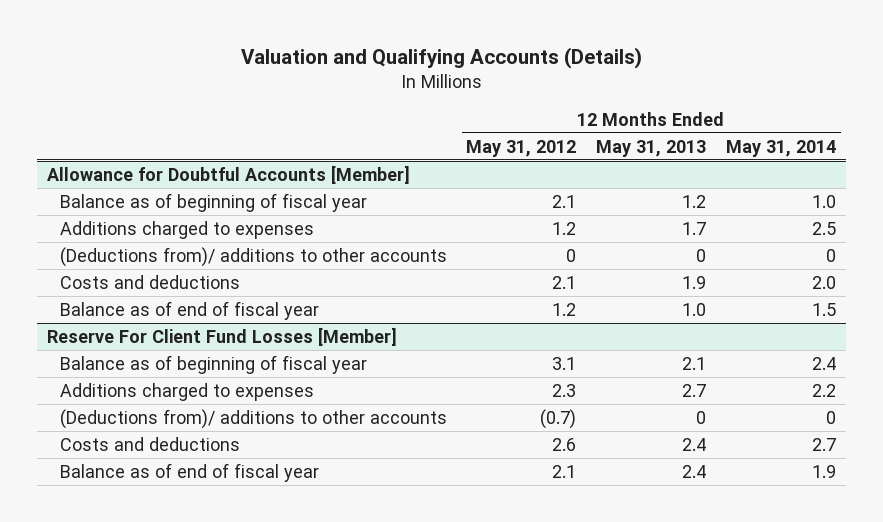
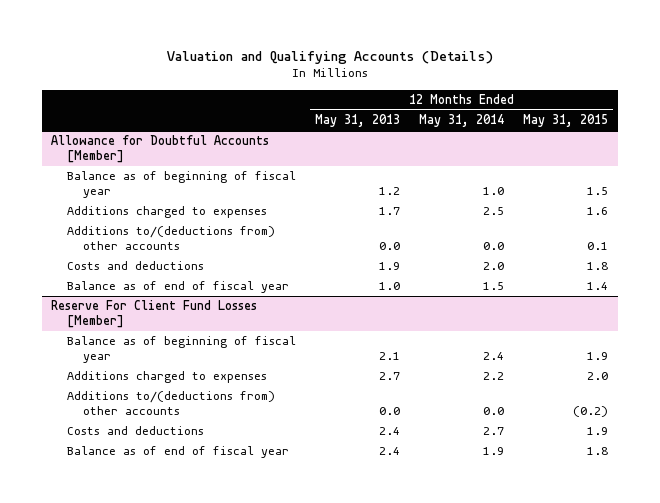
[466,139,577,157] May 31, 2012 -> none
none -> [523,114,609,128] May 31, 2015
[59,246,447,267] (Deductions from)/ additions to other accounts -> [67,226,276,250] Additions to/(deductions from) other accounts
[696,248,707,262] 0 -> [379,241,401,250] 0.0
[826,248,837,262] 0 -> [483,241,505,250] 0.0
[59,408,447,429] (Deductions from)/ additions to other accounts -> [67,391,276,415] Additions to/(deductions from) other accounts
[696,410,707,424] 0 -> [379,406,401,415] 0.0
[826,410,837,424] 0 -> [483,406,505,415] 0.0

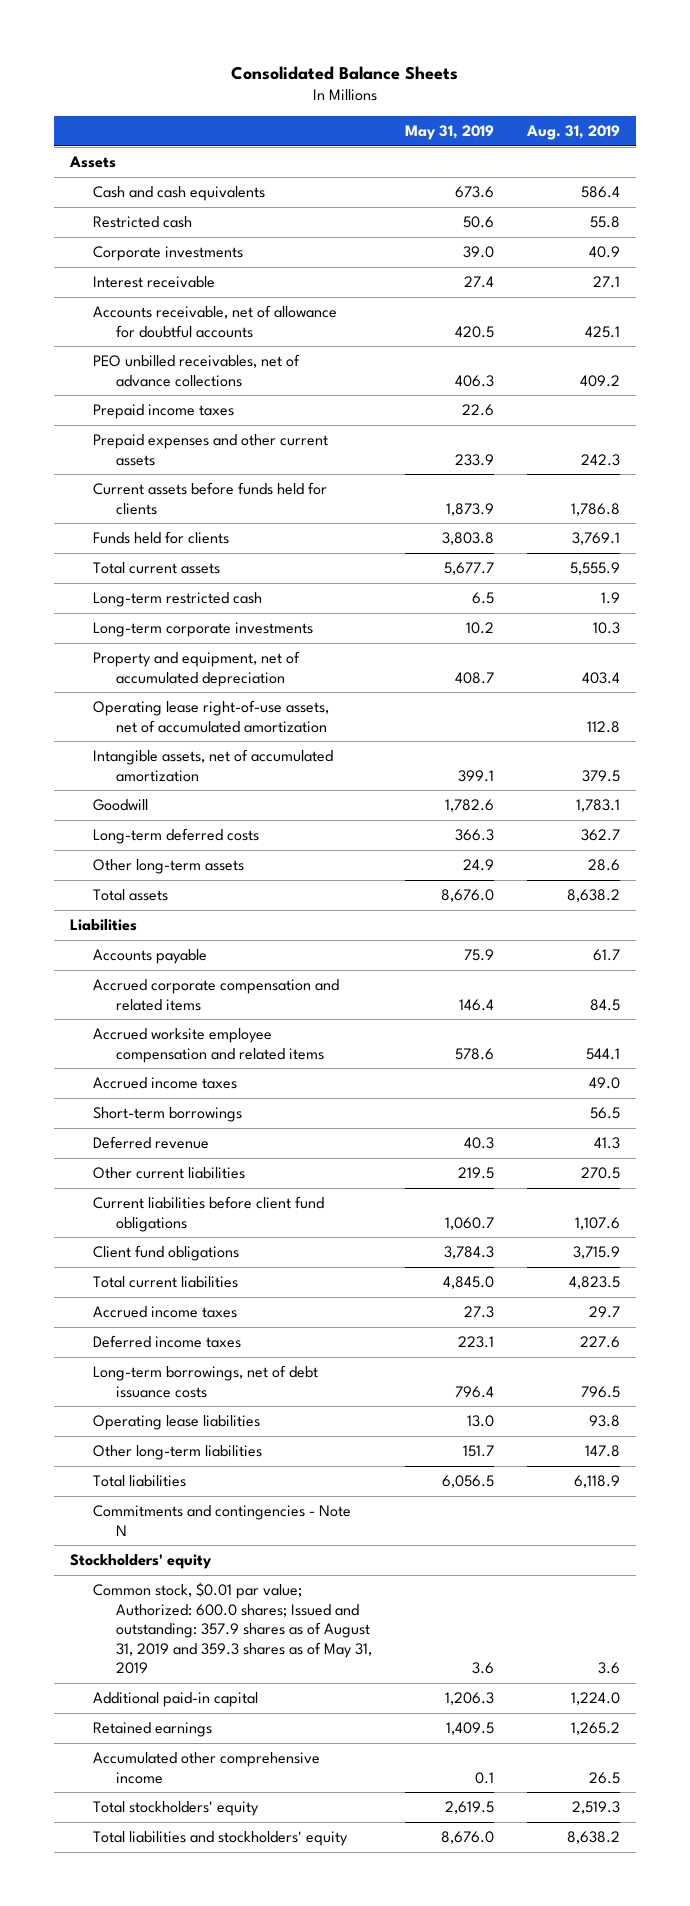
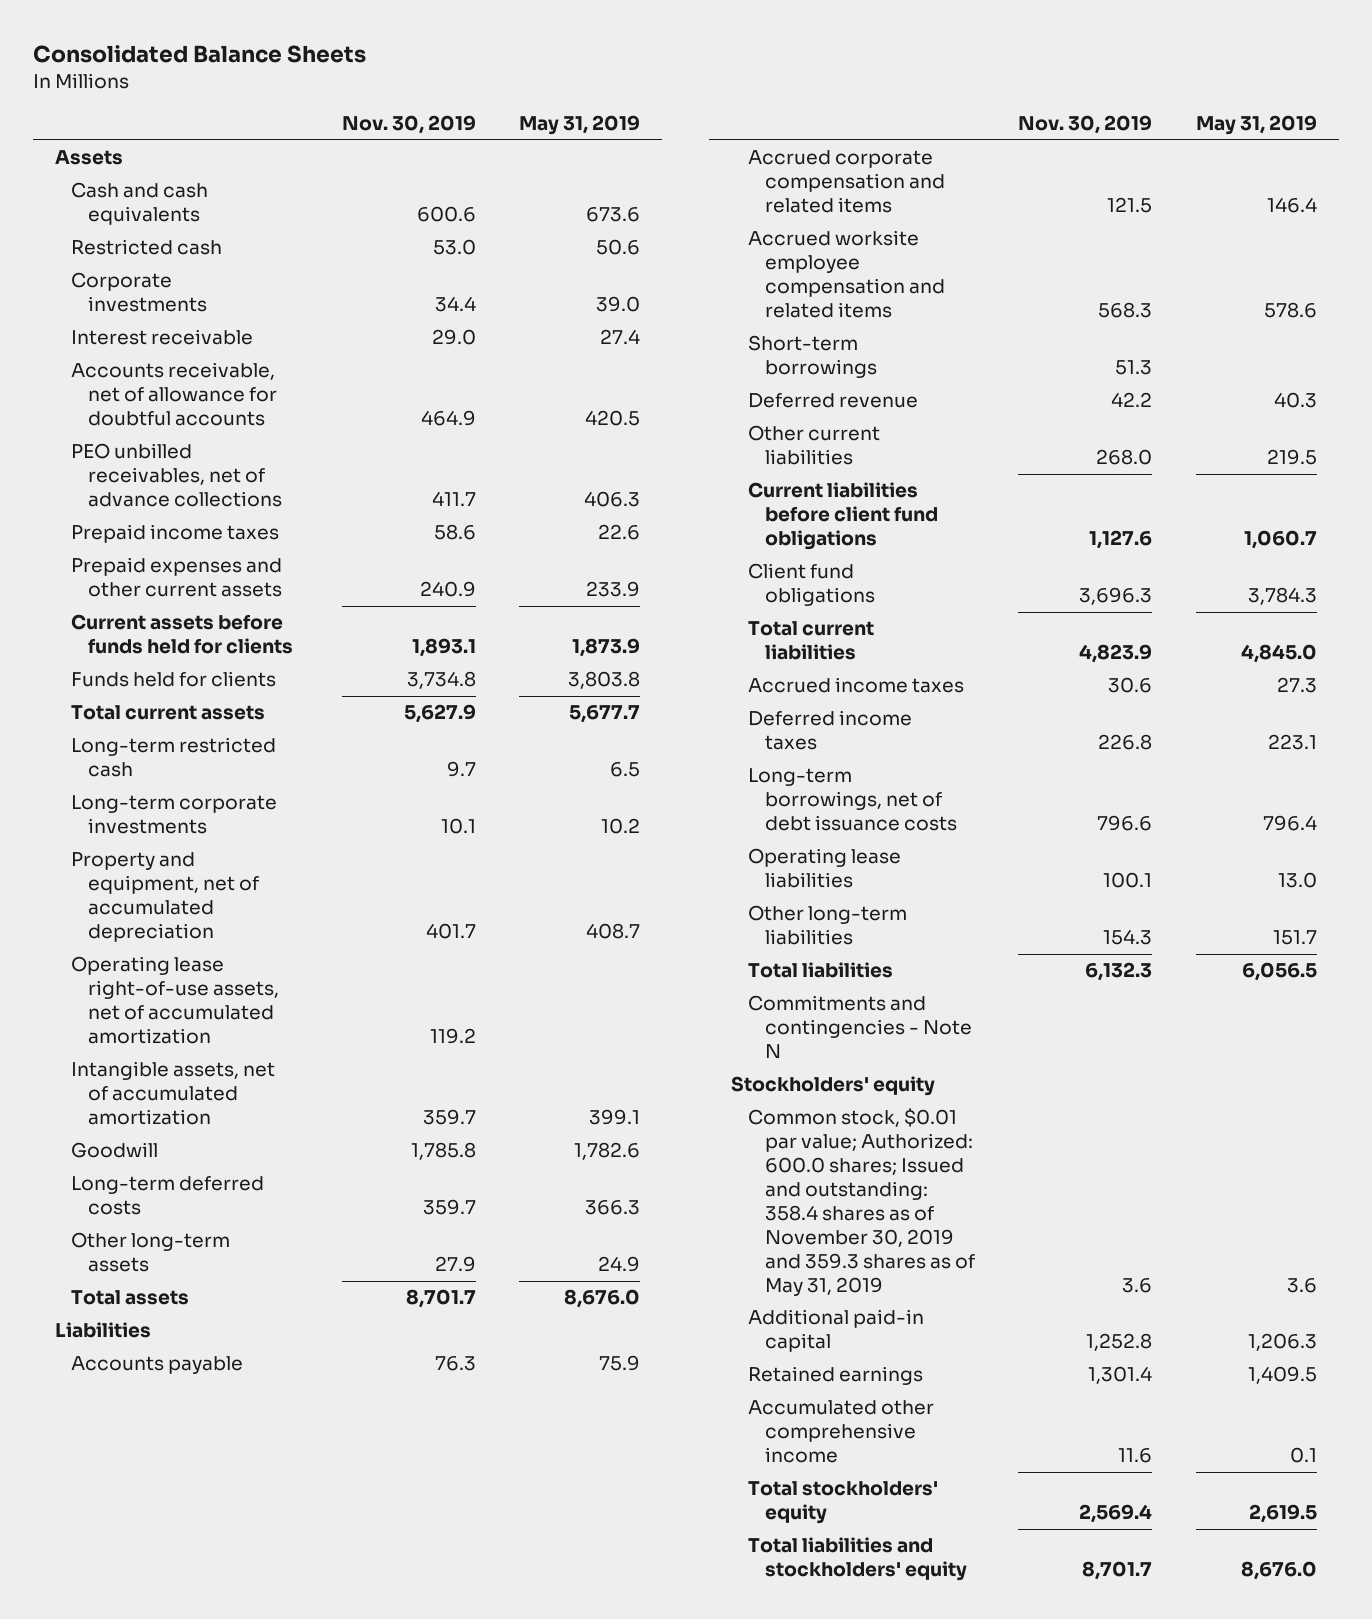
[525,124,620,140] Aug. 31, 2019 -> none
none -> [341,115,476,135] Nov. 30, 2019
[93,1077,238,1090] Accrued income taxes -> none
[93,1582,373,1675] Common stock, $0.01 par value; Authorized: 600.0 shares; Issued and outstanding: 357.9 shares as of August 31, 2019 and 359.3 shares as of May 31, 2019 -> [748,1108,975,1296] Common stock, $0.01 par value; Authorized: 600.0 shares; Issued and outstanding: 358.4 shares as of November 30, 2019 and 359.3 shares as of May 31, 2019

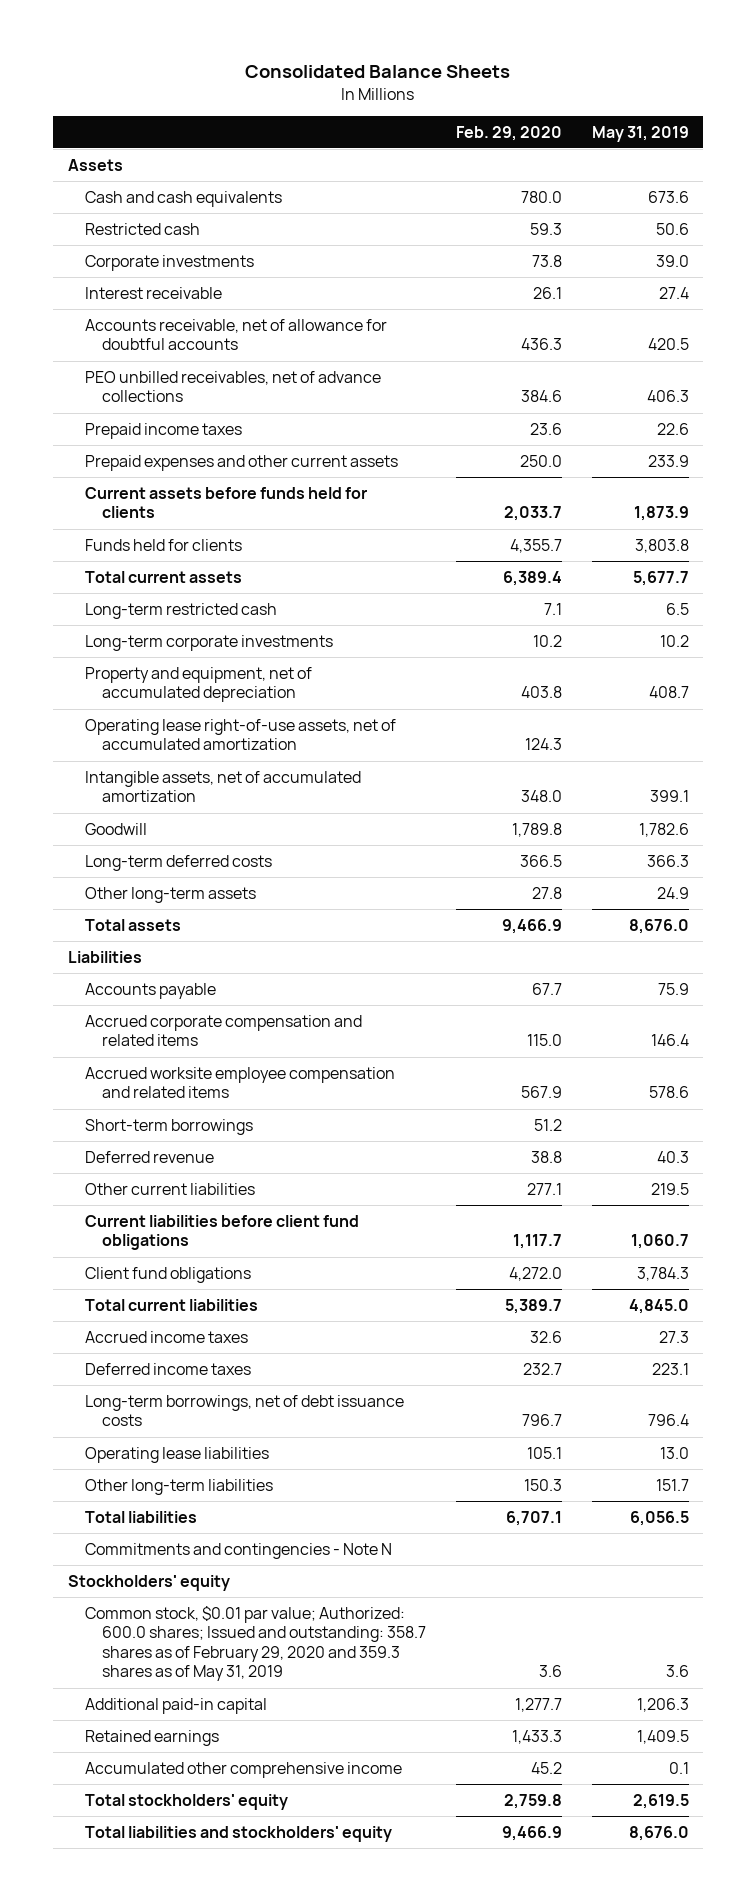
[341,115,476,135] Nov. 30, 2019 -> none
none -> [455,125,562,141] Feb. 29, 2020
[748,1108,975,1296] Common stock, $0.01 par value; Authorized: 600.0 shares; Issued and outstanding: 358.4 shares as of November 30, 2019 and 359.3 shares as of May 31, 2019 -> [84,1605,426,1682] Common stock, $0.01 par value; Authorized: 600.0 shares; Issued and outstanding: 358.7 shares as of February 29, 2020 and 359.3 shares as of May 31, 2019

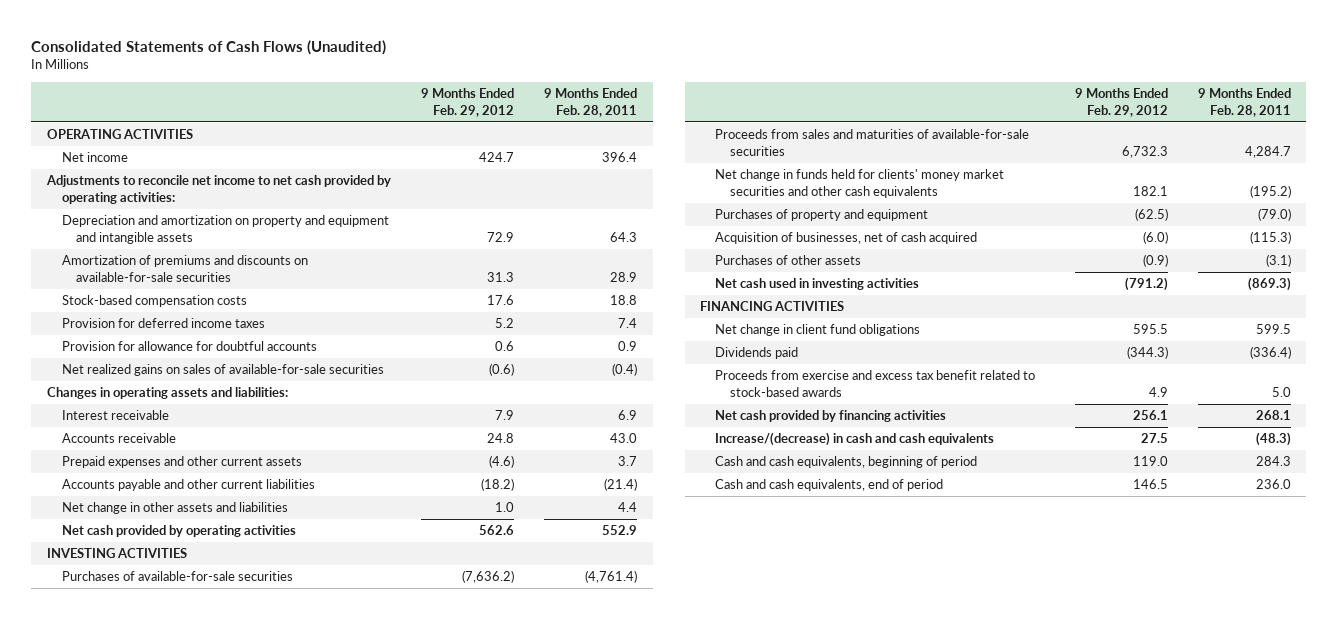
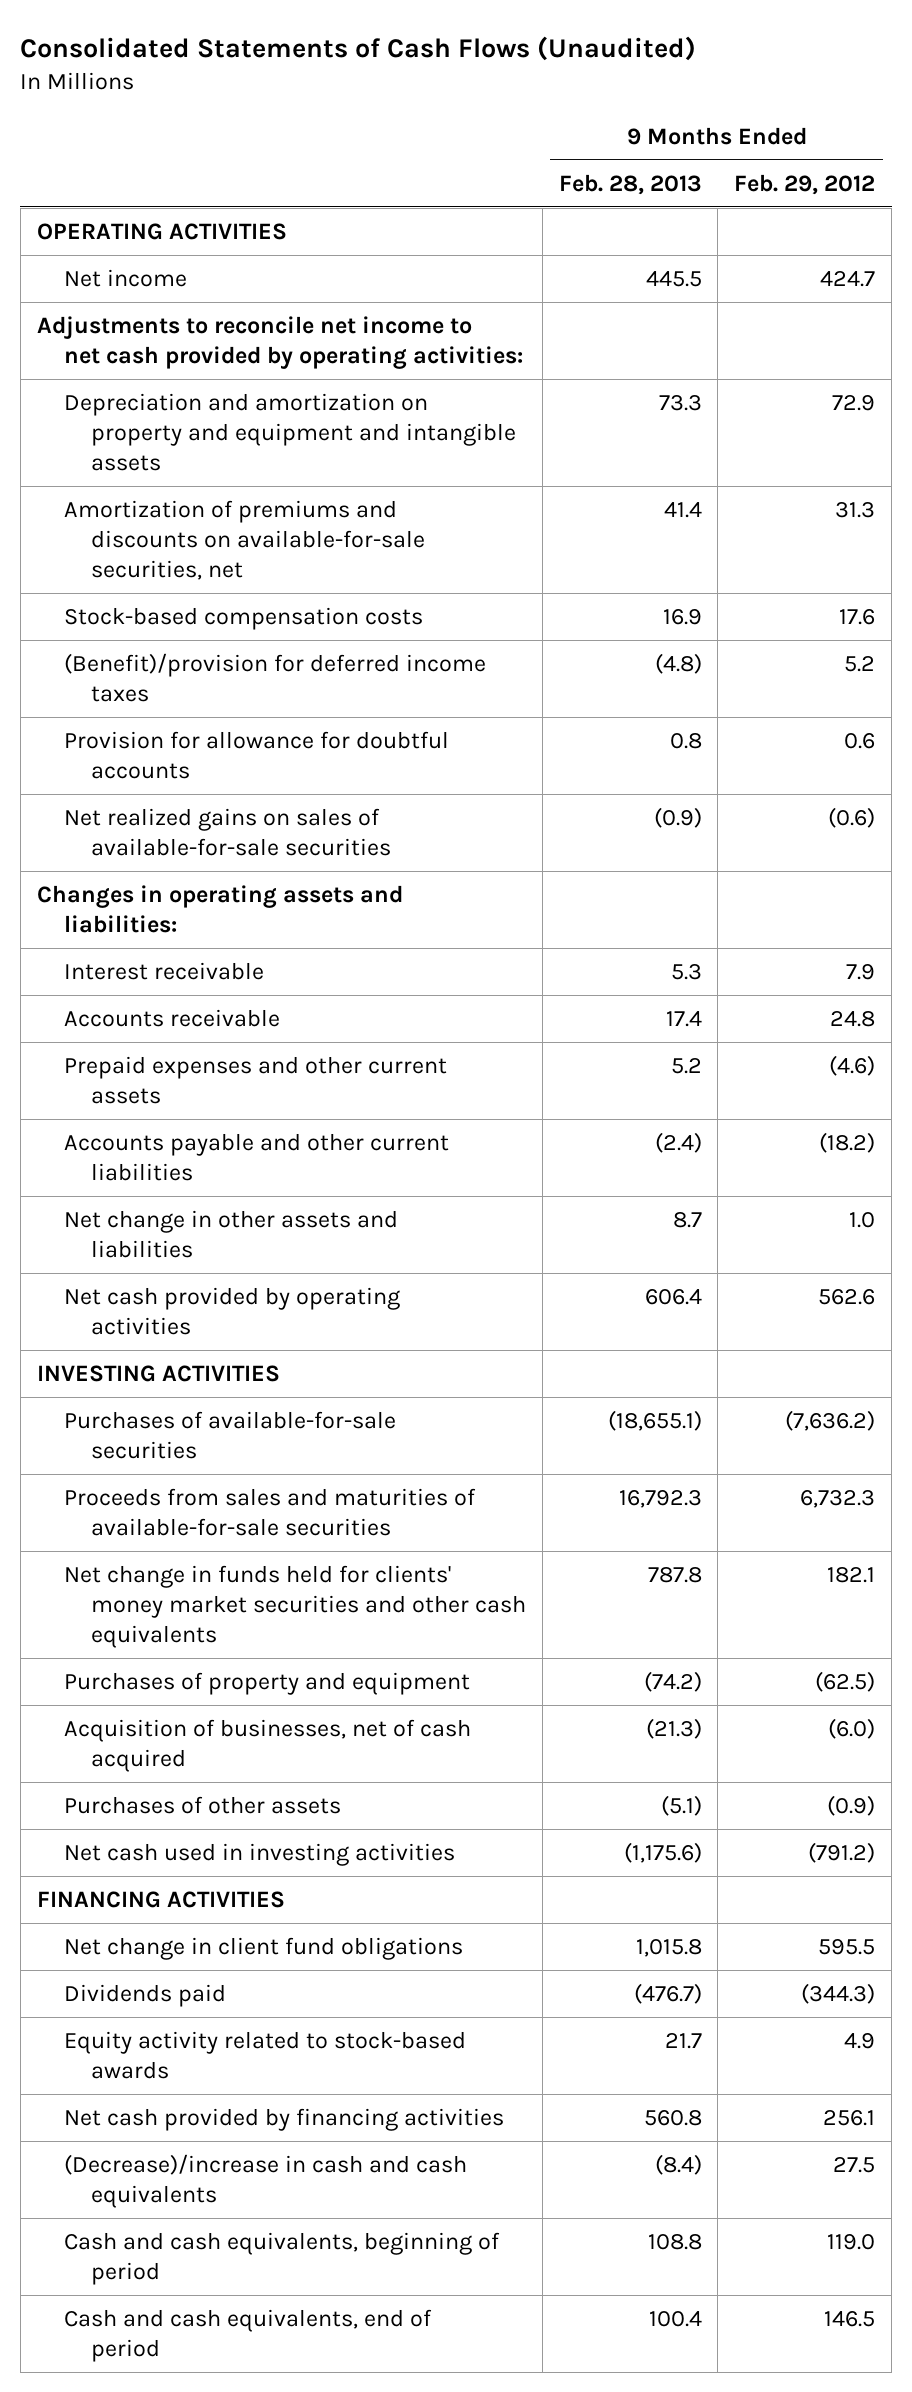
[544,88,638,117] 9 Months Ended Feb. 28, 2011 -> none
none -> [558,173,702,195] Feb. 28, 2013
[61,255,308,282] Amortization of premiums and discounts on available-for-sale securities -> [63,500,425,580] Amortization of premiums and discounts on available-for-sale securities, net
[61,318,265,329] Provision for deferred income taxes -> [63,653,486,702] (Benefit)/provision for deferred income taxes
[715,370,1036,397] Proceeds from exercise and excess tax benefit related to stock-based awards -> none
none -> [63,2031,466,2079] Equity activity related to stock-based awards
[715,432,995,447] Increase/(decrease) in cash and cash equivalents -> [63,2154,467,2208] (Decrease)/increase in cash and cash equivalents

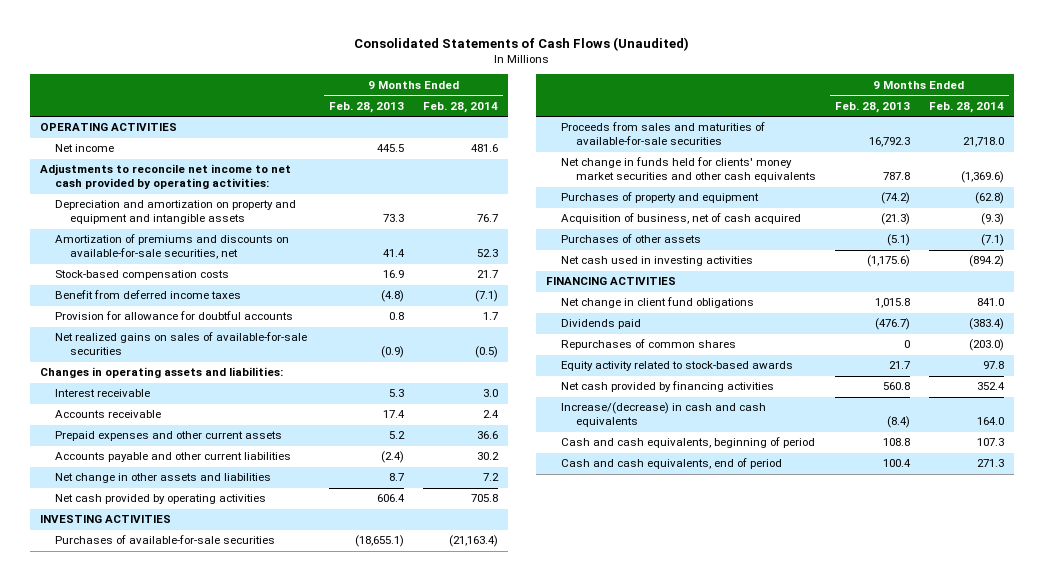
[734,173,876,195] Feb. 29, 2012 -> none
none -> [423,101,499,113] Feb. 28, 2014
[63,653,486,702] (Benefit)/provision for deferred income taxes -> [54,290,241,300] Benefit from deferred income taxes
[63,1719,471,1772] Acquisition of businesses, net of cash acquired -> [560,213,801,225] Acquisition of business, net of cash acquired
none -> [560,339,736,351] Repurchases of common shares
[63,2154,467,2208] (Decrease)/increase in cash and cash equivalents -> [560,402,766,428] Increase/(decrease) in cash and cash equivalents

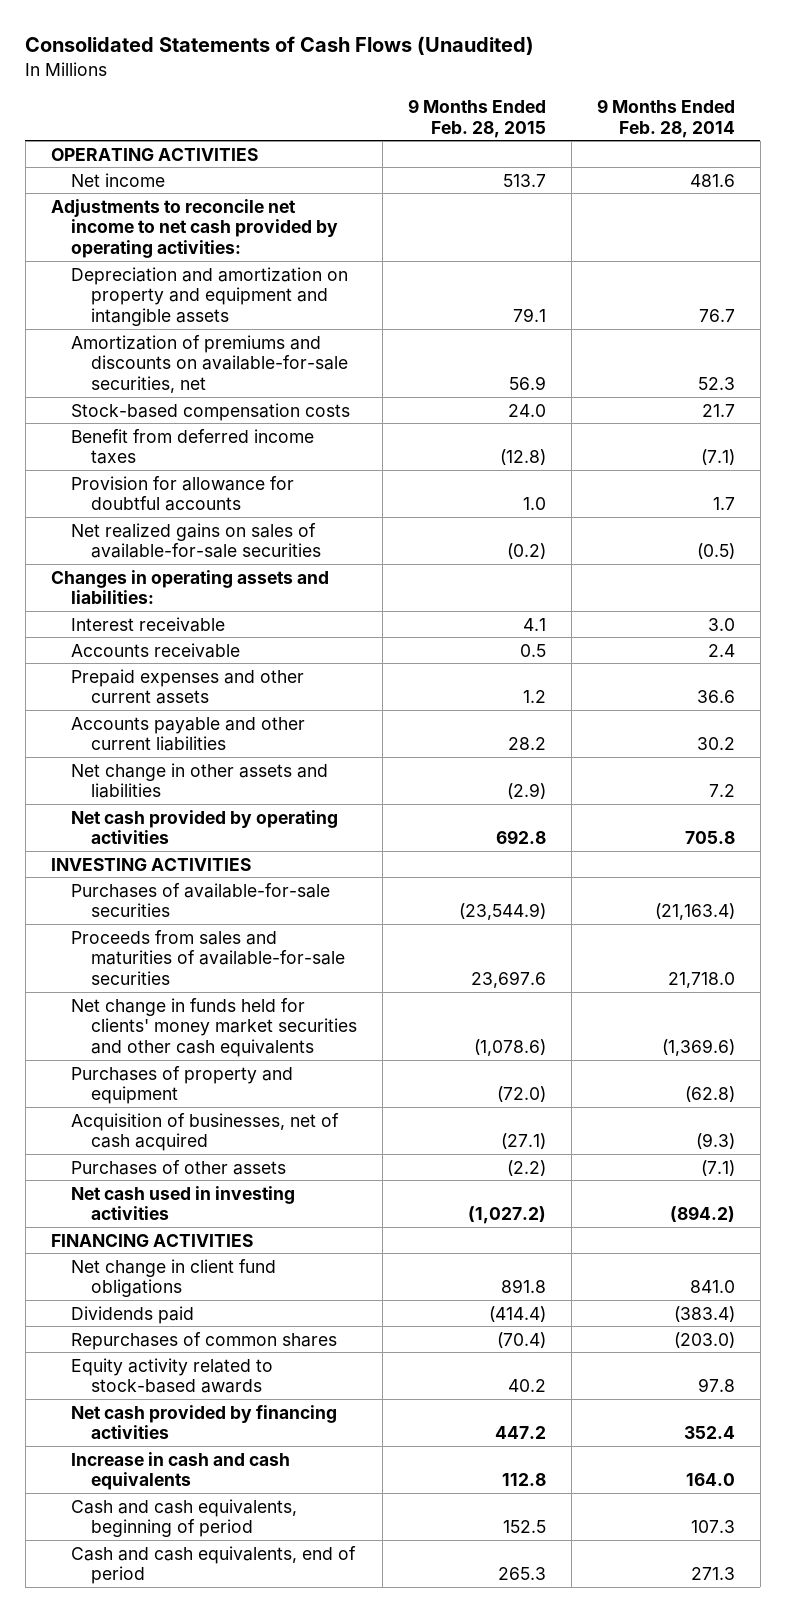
[329,101,405,113] Feb. 28, 2013 -> none
none -> [408,98,547,138] 9 Months Ended Feb. 28, 2015
[560,213,801,225] Acquisition of business, net of cash acquired -> [70,1112,339,1152] Acquisition of businesses, net of cash acquired
[560,402,766,428] Increase/(decrease) in cash and cash equivalents -> [70,1451,290,1491] Increase in cash and cash equivalents

